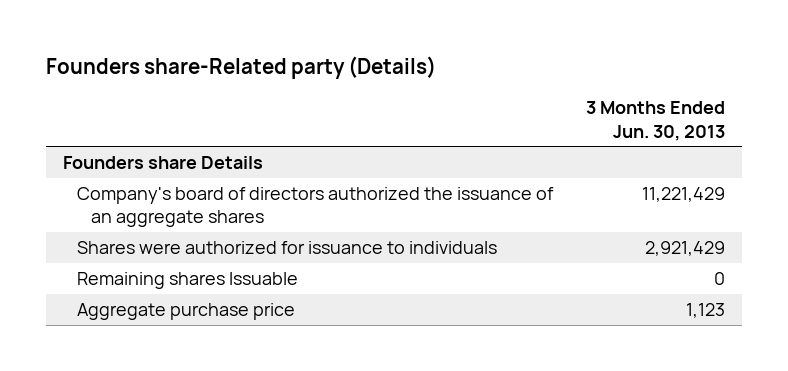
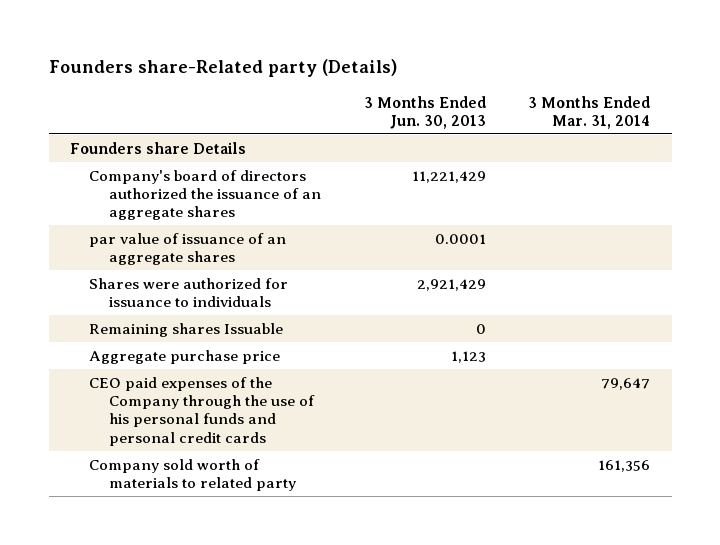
none -> [528,95,651,129] 3 Months Ended Mar. 31, 2014
none -> [89,232,287,266] par value of issuance of an aggregate shares
none -> [89,376,315,446] CEO paid expenses of the Company through the use of his personal funds and personal credit cards
none -> [89,458,296,492] Company sold worth of materials to related party

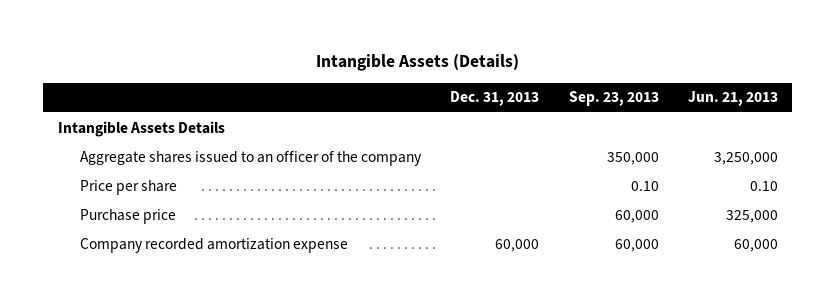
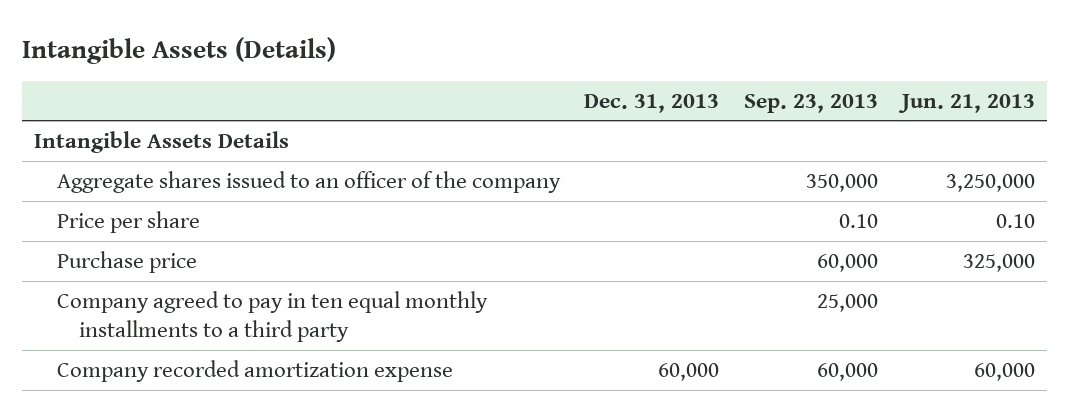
none -> [56,291,488,343] Company agreed to pay in ten equal monthly installments to a third party

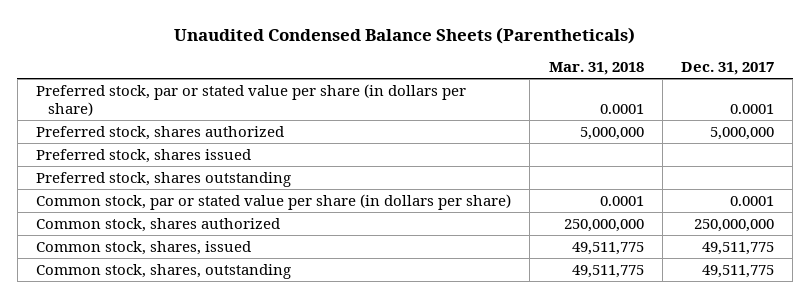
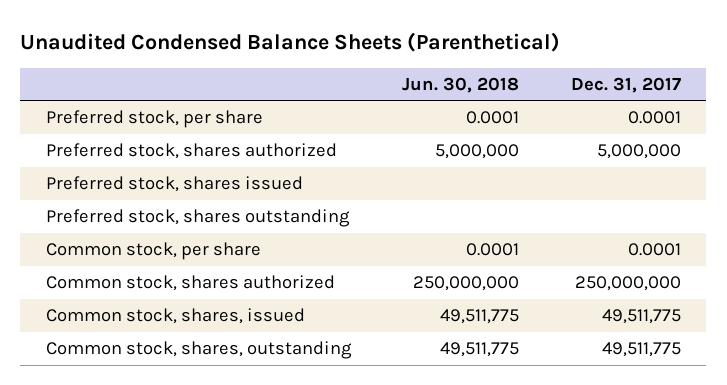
[174,26,636,44] Unaudited Condensed Balance Sheets (Parentheticals) -> [20,32,561,53] Unaudited Condensed Balance Sheets (Parenthetical)
[548,62,644,76] Mar. 31, 2018 -> none
none -> [402,77,520,94] Jun. 30, 2018
[36,83,467,116] Preferred stock, par or stated value per share (in dollars per share) -> [46,110,264,129] Preferred stock, per share
[36,193,512,210] Common stock, par or stated value per share (in dollars per share) -> [46,242,262,261] Common stock, per share

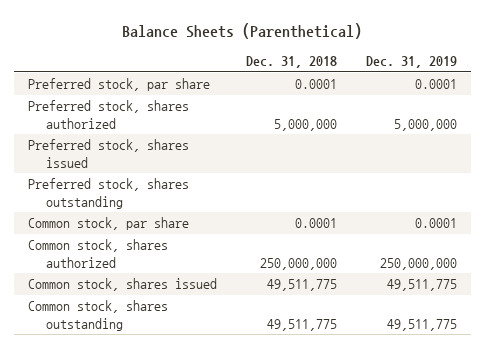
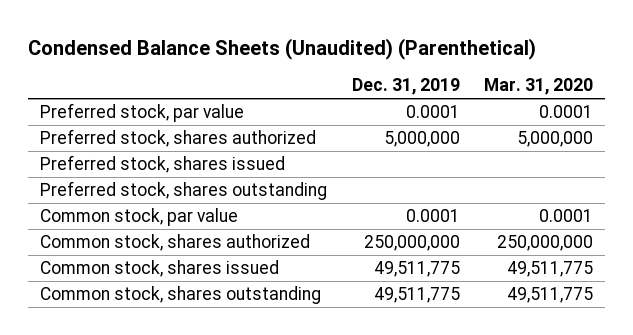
[122,22,363,39] Balance Sheets (Parenthetical) -> [27,37,536,60] Condensed Balance Sheets (Unaudited) (Parenthetical)
[245,55,337,68] Dec. 31, 2018 -> none
none -> [484,78,594,96] Mar. 31, 2020
[28,78,211,92] Preferred stock, par share -> [39,103,244,123] Preferred stock, par value
[28,217,190,231] Common stock, par share -> [39,208,238,227] Common stock, par value

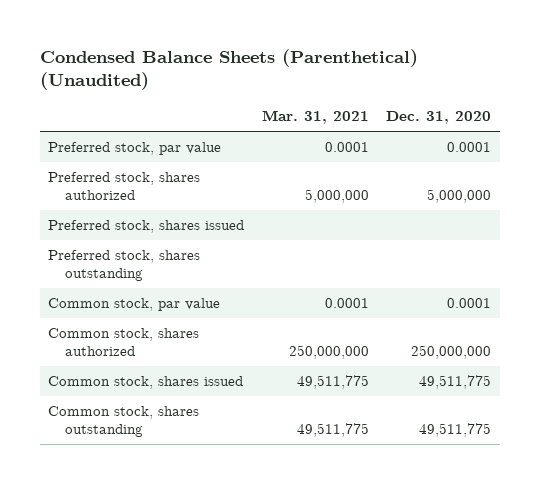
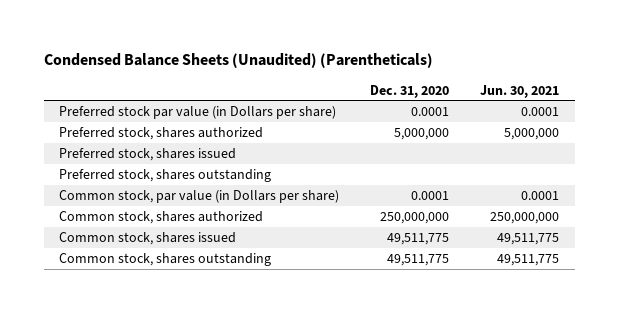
[39,48,418,91] Condensed Balance Sheets (Parenthetical) (Unaudited) -> [43,53,433,69] Condensed Balance Sheets (Unaudited) (Parentheticals)
[261,110,369,125] Mar. 31, 2021 -> none
none -> [480,84,560,98] Jun. 30, 2021
[48,142,222,156] Preferred stock, par value -> [59,106,337,120] Preferred stock par value (in Dollars per share)
[48,298,221,312] Common stock, par value -> [59,190,340,204] Common stock, par value (in Dollars per share)

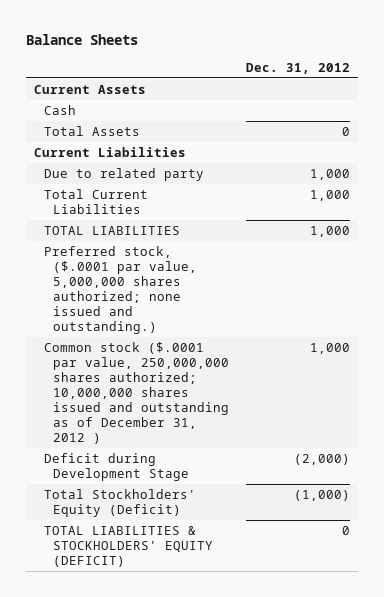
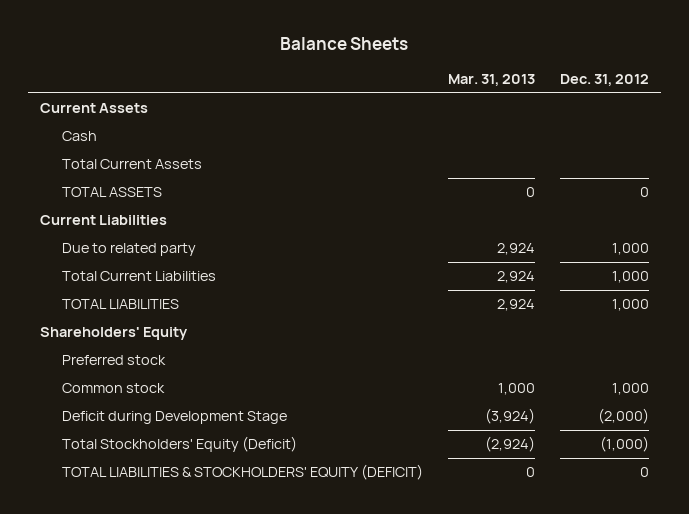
none -> [447,74,535,87] Mar. 31, 2013
none -> [61,159,202,170] Total Current Assets
[43,125,140,136] Total Assets -> [61,187,162,198] TOTAL ASSETS
none -> [39,327,188,341] Shareholders' Equity
[43,245,197,334] Preferred stock, ($.0001 par value, 5,000,000 shares authorized; none issued and outstanding.) -> [61,355,166,366] Preferred stock
[43,341,229,444] Common stock ($.0001 par value, 250,000,000 shares authorized; 10,000,000 shares issued and outstanding as of December 31, 2012 ) -> [61,383,165,394] Common stock

